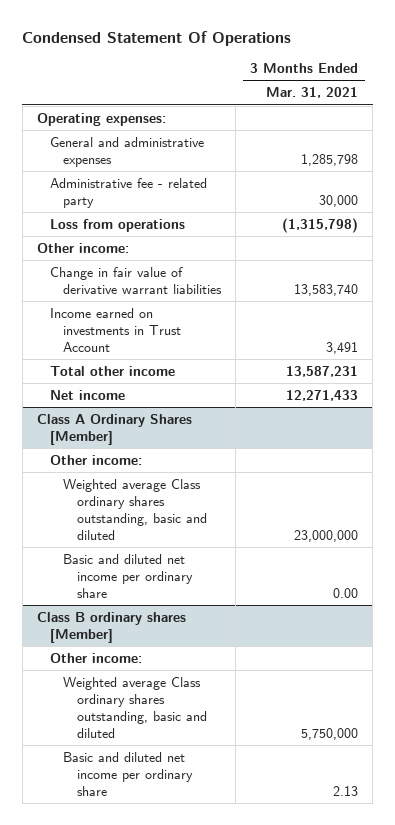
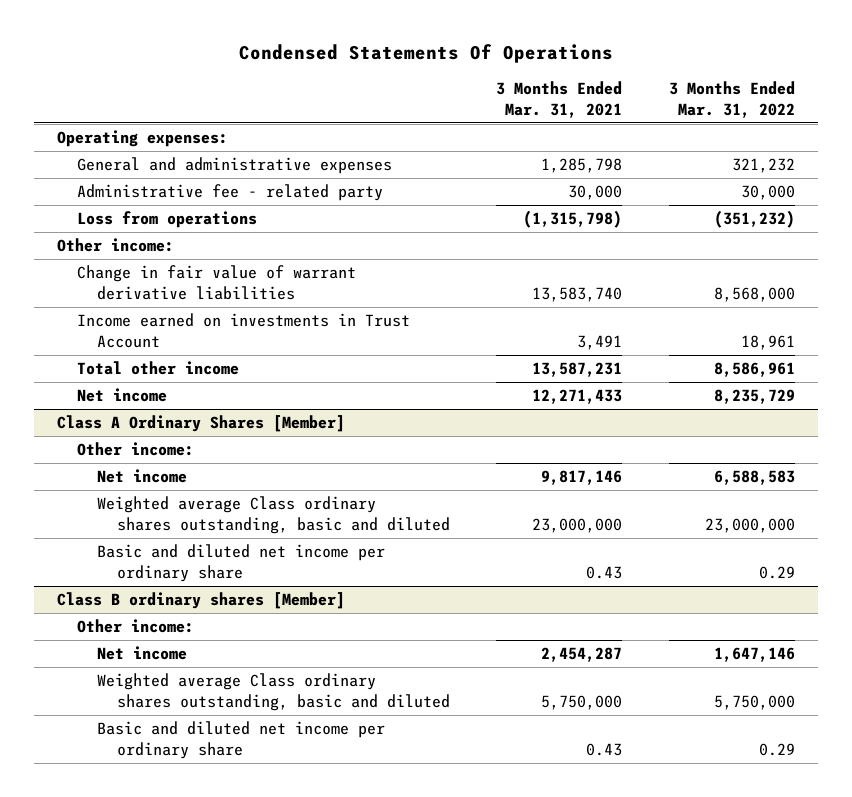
[22,30,292,46] Condensed Statement Of Operations -> [238,43,613,63] Condensed Statements Of Operations
none -> [668,81,795,118] 3 Months Ended Mar. 31, 2022
[50,266,223,294] Change in fair value of derivative warrant liabilities -> [76,265,356,300] Change in fair value of warrant derivative liabilities
none -> [96,469,187,484] Net income
[333,587,359,598] 0.00 -> [586,565,623,579] 0.43
none -> [96,646,187,661] Net income
[333,785,359,796] 2.13 -> [586,742,623,756] 0.43

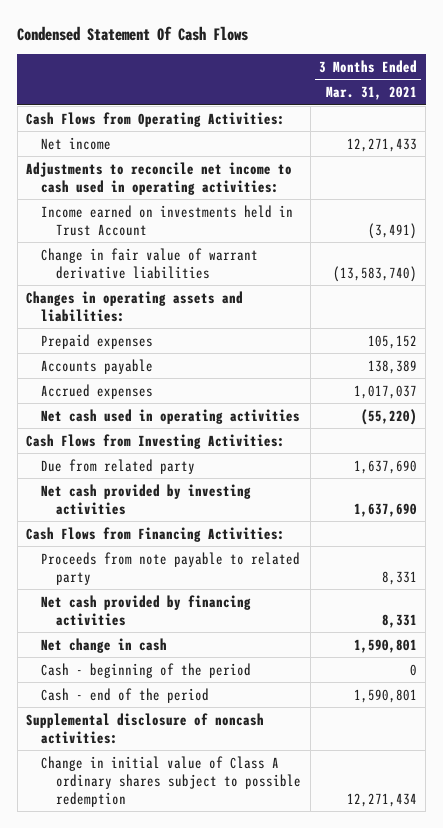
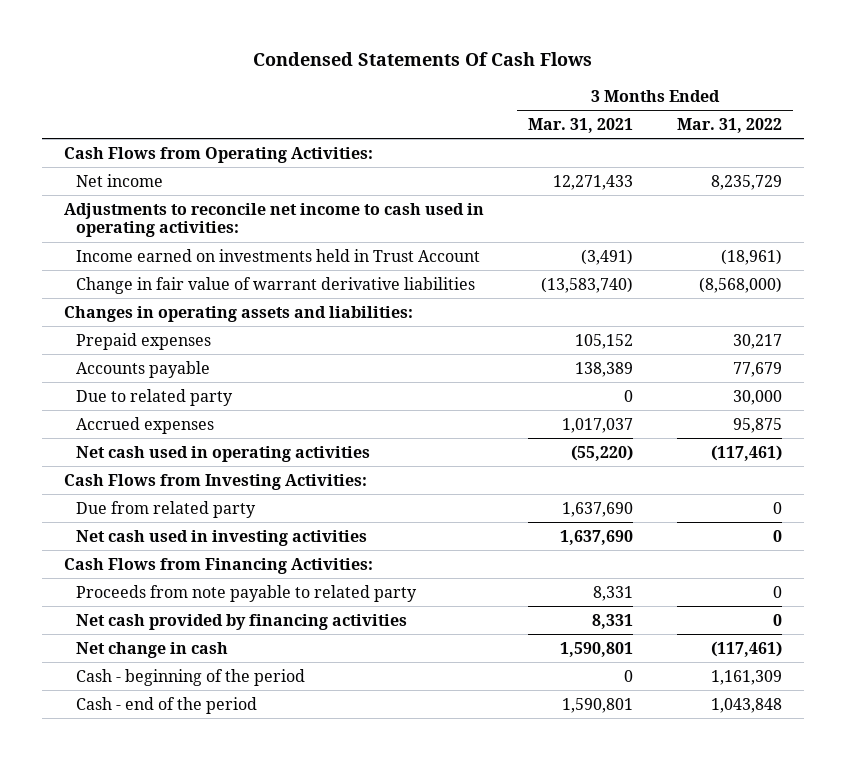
[17,25,249,41] Condensed Statement Of Cash Flows -> [252,52,592,67] Condensed Statements Of Cash Flows
none -> [676,117,782,133] Mar. 31, 2022
none -> [76,388,234,406] Due to related party
[41,483,252,515] Net cash provided by investing activities -> [76,529,368,546] Net cash used in investing activities
[25,712,264,744] Supplemental disclosure of noncash activities: -> none
[41,755,302,807] Change in initial value of Class A ordinary shares subject to possible redemption -> none

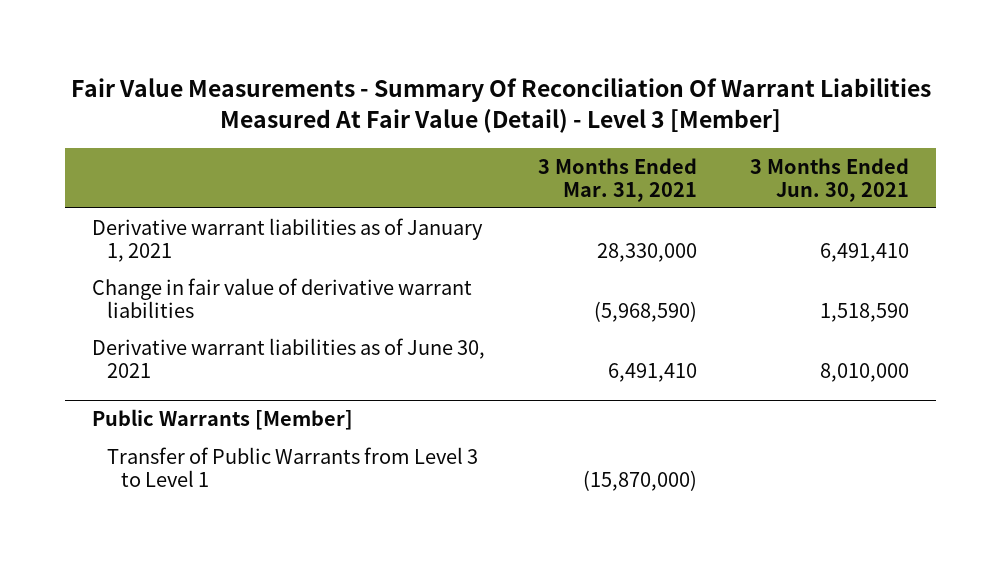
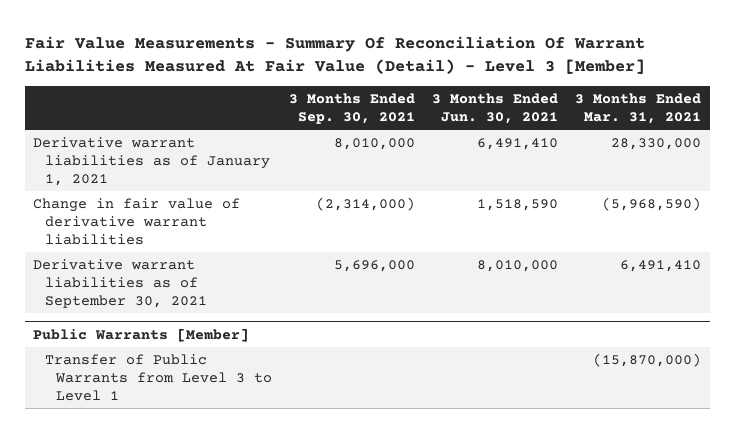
none -> [288,92,415,124] 3 Months Ended Sep. 30, 2021
[91,337,485,379] Derivative warrant liabilities as of June 30, 2021 -> [33,258,207,308] Derivative warrant liabilities as of September 30, 2021

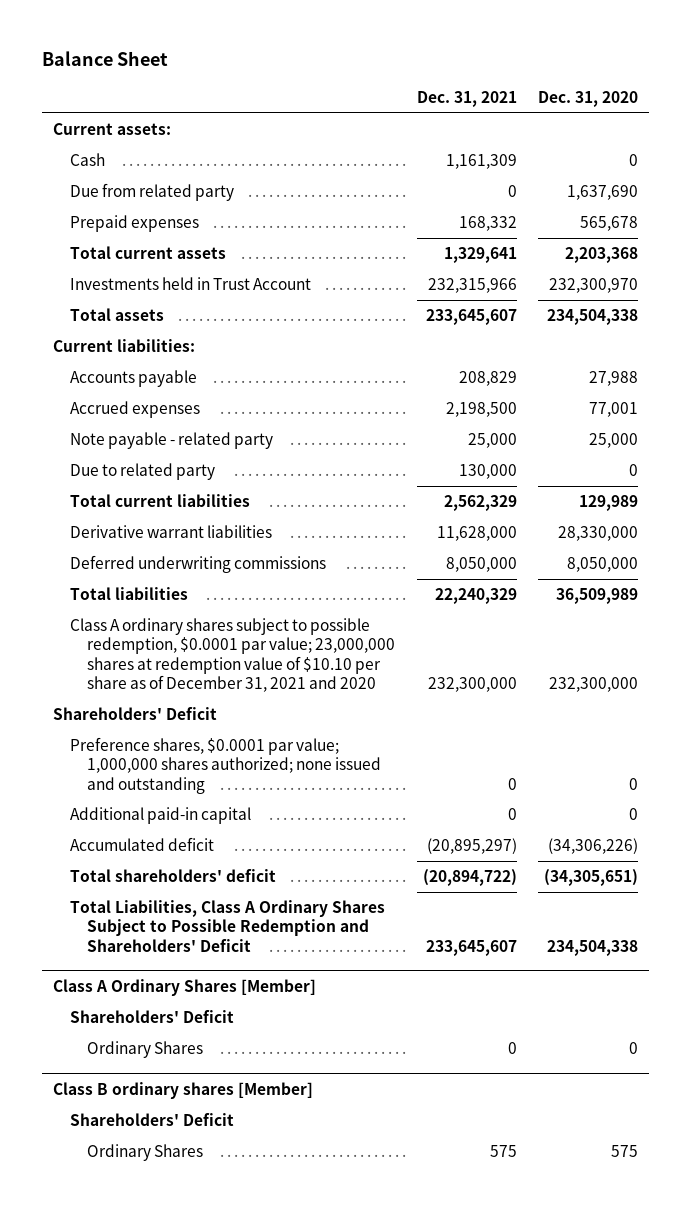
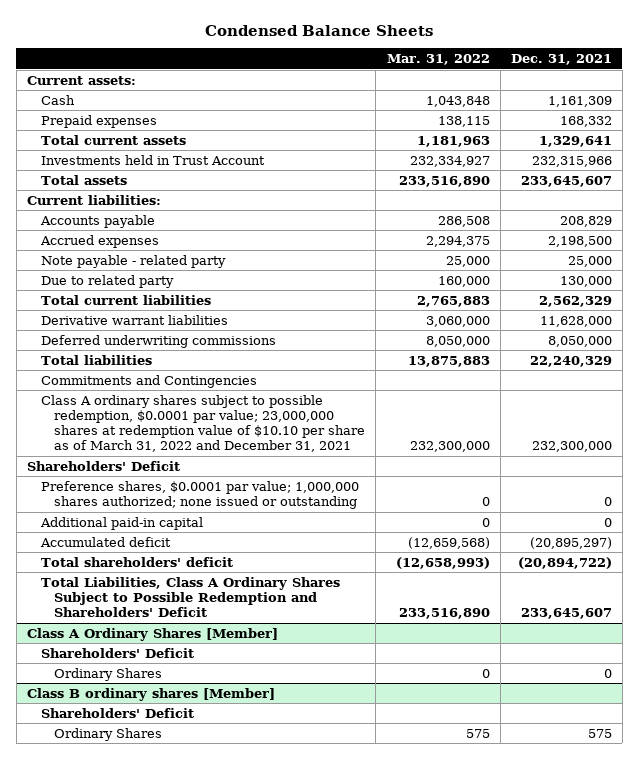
[42,51,169,67] Balance Sheet -> [205,24,434,36] Condensed Balance Sheets
[538,90,639,107] Dec. 31, 2020 -> none
none -> [386,54,490,66] Mar. 31, 2022
[70,183,235,202] Due from related party -> none
none -> [40,374,257,388] Commitments and Contingencies
[70,618,396,692] Class A ordinary shares subject to possible redemption, $0.0001 par value; 23,000,000 shares at redemption value of $10.10 per share as of December 31, 2021 and 2020 -> [40,394,366,453] Class A ordinary shares subject to possible redemption, $0.0001 par value; 23,000,000 shares at redemption value of $10.10 per share as of March 31, 2022 and December 31, 2021
[70,737,382,794] Preference shares, $0.0001 par value; 1,000,000 shares authorized; none issued and outstanding -> [40,480,359,509] Preference shares, $0.0001 par value; 1,000,000 shares authorized; none issued or outstanding

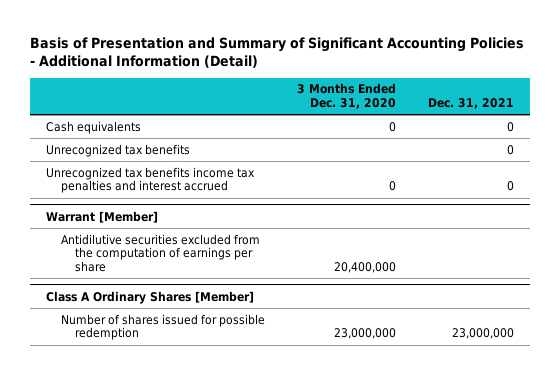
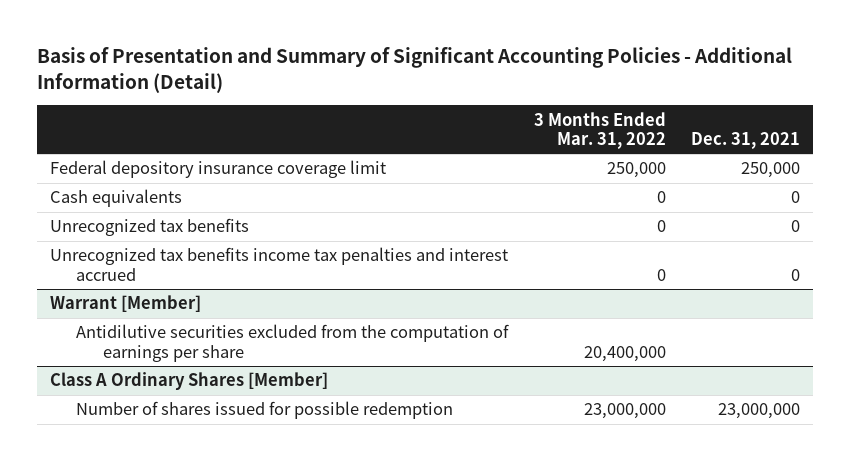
[296,83,396,110] 3 Months Ended Dec. 31, 2020 -> none
none -> [533,111,666,149] 3 Months Ended Mar. 31, 2022
none -> [49,160,386,179] Federal depository insurance coverage limit

